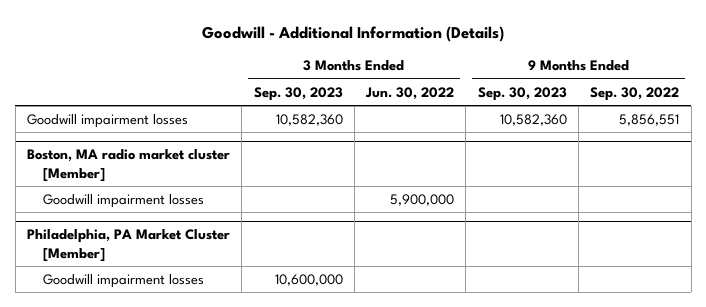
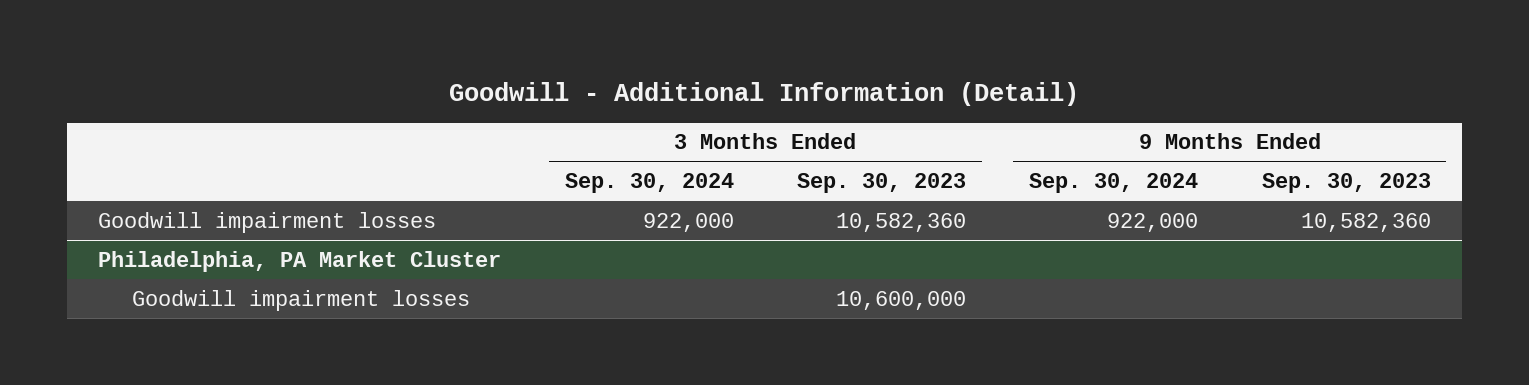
[202,25,505,42] Goodwill - Additional Information (Details) -> [449,81,1080,106] Goodwill - Additional Information (Detail)
[365,86,455,100] Jun. 30, 2022 -> none
[590,86,680,101] Sep. 30, 2022 -> none
none -> [564,173,734,194] Sep. 30, 2024
none -> [1029,173,1199,194] Sep. 30, 2024
[26,149,230,182] Boston, MA radio market cluster [Member] -> none
[42,194,204,209] Goodwill impairment losses -> none
[26,229,230,262] Philadelphia, PA Market Cluster [Member] -> [98,250,502,272] Philadelphia, PA Market Cluster

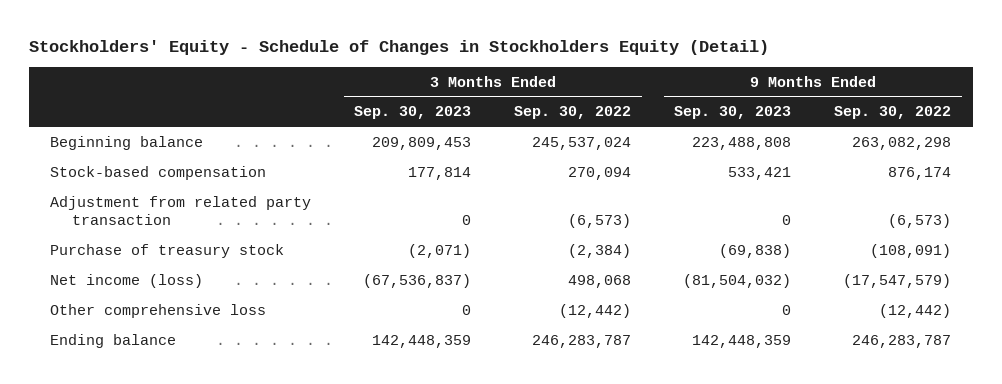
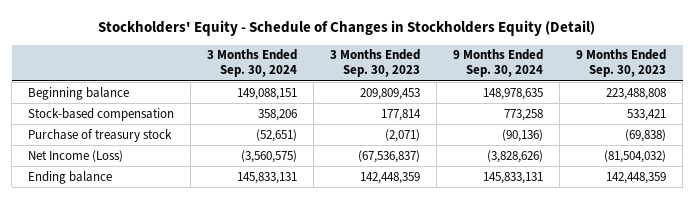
[514,106,632,120] Sep. 30, 2022 -> none
[834,106,952,120] Sep. 30, 2022 -> none
none -> [207,49,298,78] 3 Months Ended Sep. 30, 2024
none -> [453,49,544,78] 9 Months Ended Sep. 30, 2024
[50,195,312,225] Adjustment from related party transaction -> none
[50,303,267,318] Other comprehensive loss -> none
[50,273,204,288] Net income (loss) -> [28,149,124,162] Net Income (Loss)

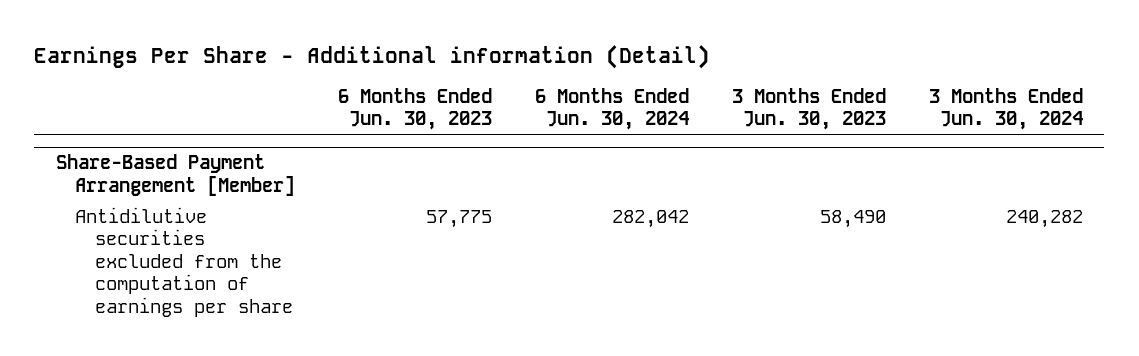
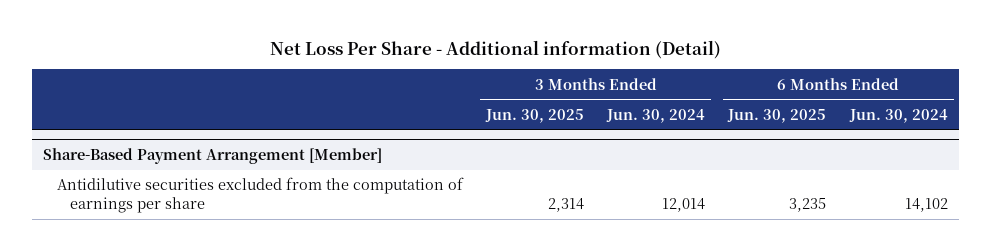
[34,44,711,69] Earnings Per Share - Additional information (Detail) -> [269,39,721,59] Net Loss Per Share - Additional information (Detail)
[338,88,493,131] 6 Months Ended Jun. 30, 2023 -> none
[731,88,886,131] 3 Months Ended Jun. 30, 2023 -> none
none -> [484,108,584,123] Jun. 30, 2025
none -> [727,108,827,123] Jun. 30, 2025
[612,210,690,229] 282,042 -> [904,198,948,213] 14,102
[1005,210,1083,229] 240,282 -> [662,198,706,213] 12,014

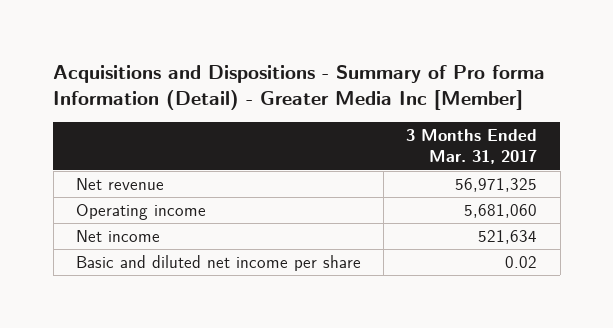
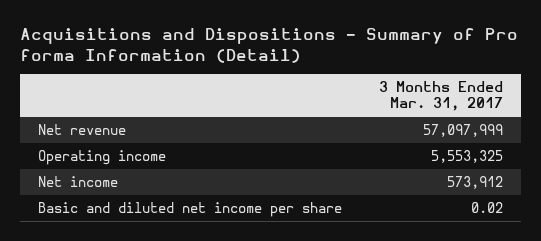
[53,65,546,111] Acquisitions and Dispositions - Summary of Pro forma Information (Detail) - Greater Media Inc [Member] -> [19,28,518,64] Acquisitions and Dispositions - Summary of Pro forma Information (Detail)
[455,178,538,193] 56,971,325 -> [422,123,503,137] 57,097,999
[464,204,538,219] 5,681,060 -> [430,149,503,163] 5,553,325
[478,230,538,245] 521,634 -> [446,175,503,189] 573,912

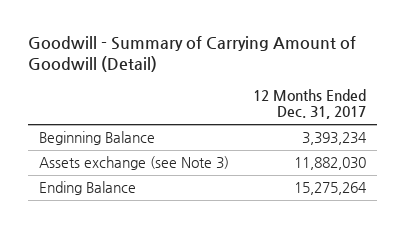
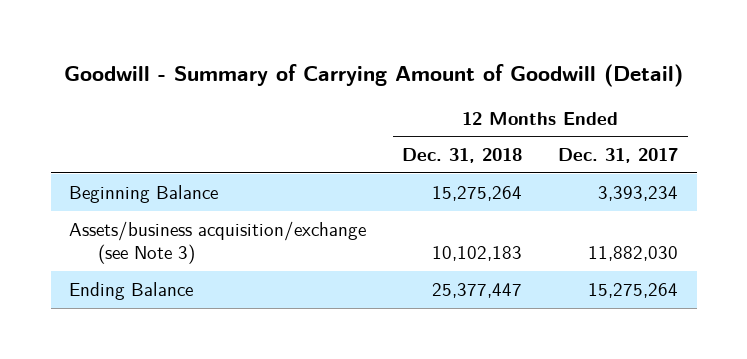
none -> [402,148,523,164] Dec. 31, 2018
[39,156,230,171] Assets exchange (see Note 3) -> [68,221,366,265] Assets/business acquisition/exchange (see Note 3)

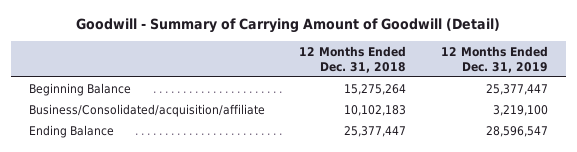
[558,148,679,164] Dec. 31, 2017 -> none
none -> [441,45,549,73] 12 Months Ended Dec. 31, 2019
[68,221,366,265] Assets/business acquisition/exchange (see Note 3) -> [28,103,265,117] Business/Consolidated/acquisition/affiliate

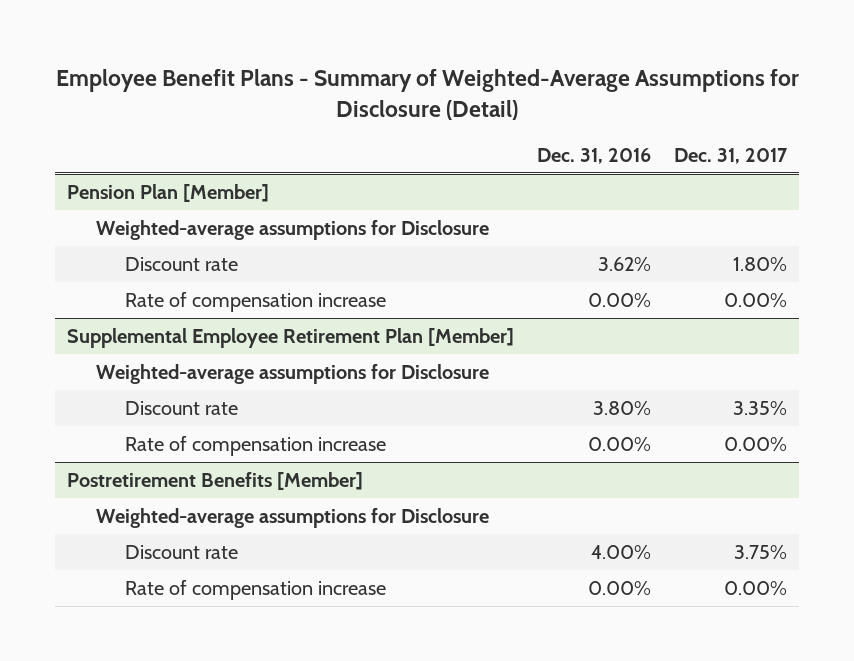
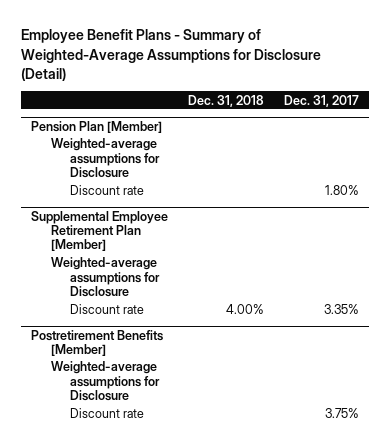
[536,147,651,164] Dec. 31, 2016 -> none
none -> [187,94,264,107] Dec. 31, 2018
[125,291,387,312] Rate of compensation increase -> none
[125,435,387,456] Rate of compensation increase -> none
[125,579,387,600] Rate of compensation increase -> none

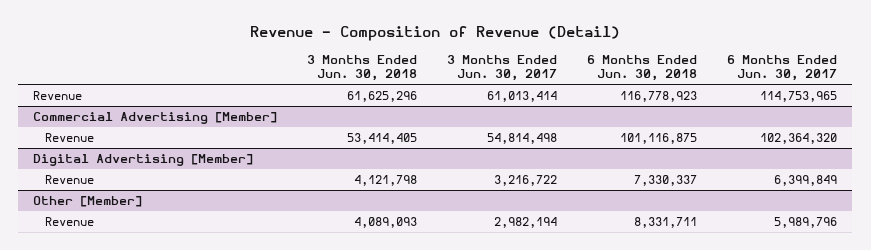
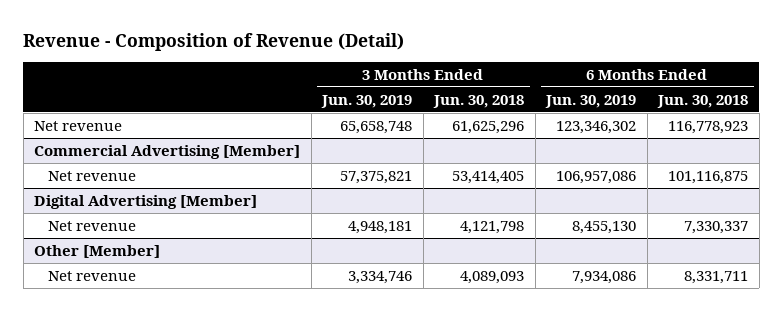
[447,55,558,82] 3 Months Ended Jun. 30, 2017 -> none
[727,55,838,82] 6 Months Ended Jun. 30, 2017 -> none
none -> [321,94,413,108] Jun. 30, 2019
none -> [545,94,637,108] Jun. 30, 2019
[33,91,83,101] Revenue -> [34,120,123,131] Net revenue
[44,133,94,143] Revenue -> [48,170,137,181] Net revenue
[44,175,94,185] Revenue -> [48,220,137,231] Net revenue
[44,217,94,227] Revenue -> [48,270,137,281] Net revenue

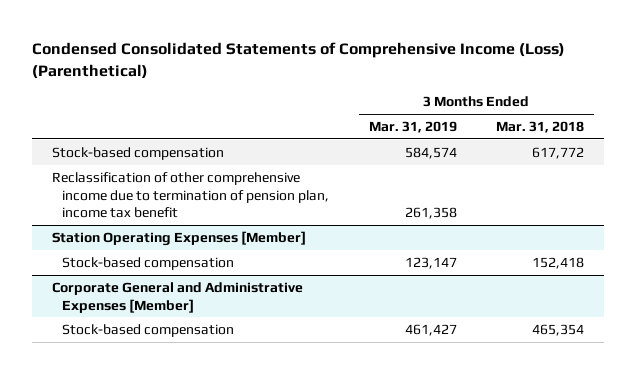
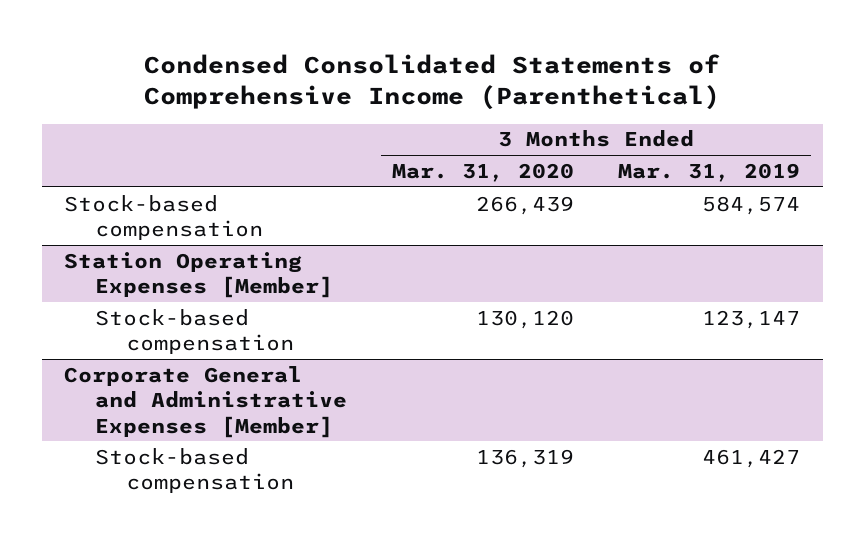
[32,41,566,79] Condensed Consolidated Statements of Comprehensive Income (Loss) (Parenthetical) -> [144,53,721,110] Condensed Consolidated Statements of Comprehensive Income (Parenthetical)
[496,120,585,133] Mar. 31, 2018 -> none
none -> [391,162,574,182] Mar. 31, 2020
[52,171,330,219] Reclassification of other comprehensive income due to termination of pension plan, income tax benefit -> none

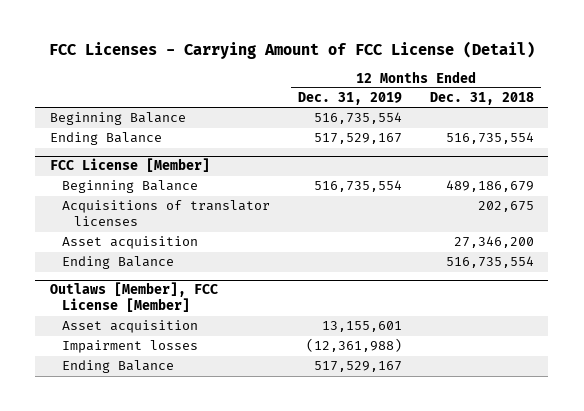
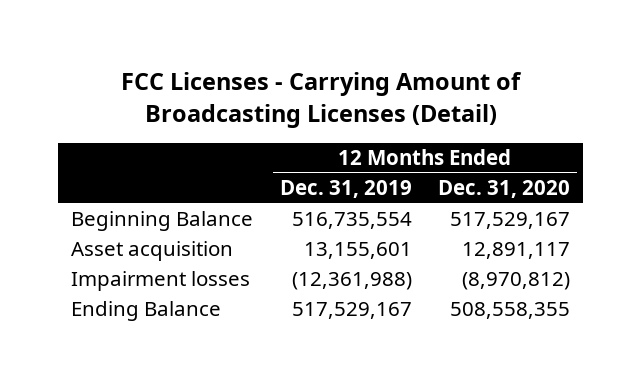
[48,41,535,60] FCC Licenses - Carrying Amount of FCC License (Detail) -> [120,72,522,129] FCC Licenses - Carrying Amount of Broadcasting Licenses (Detail)
[430,92,535,106] Dec. 31, 2018 -> none
none -> [438,180,571,199] Dec. 31, 2020
[49,132,162,146] Ending Balance -> none
[49,158,210,173] FCC License [Member] -> none
[61,180,198,194] Beginning Balance -> none
[61,200,270,227] Acquisitions of translator licenses -> none
[61,236,198,250] Asset acquisition -> none
[61,256,174,270] Ending Balance -> none
[49,282,218,313] Outlaws [Member], FCC License [Member] -> none

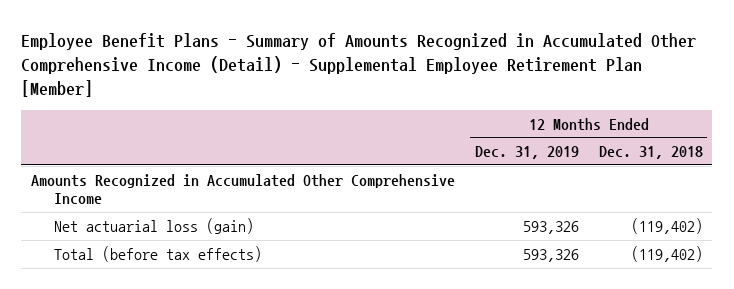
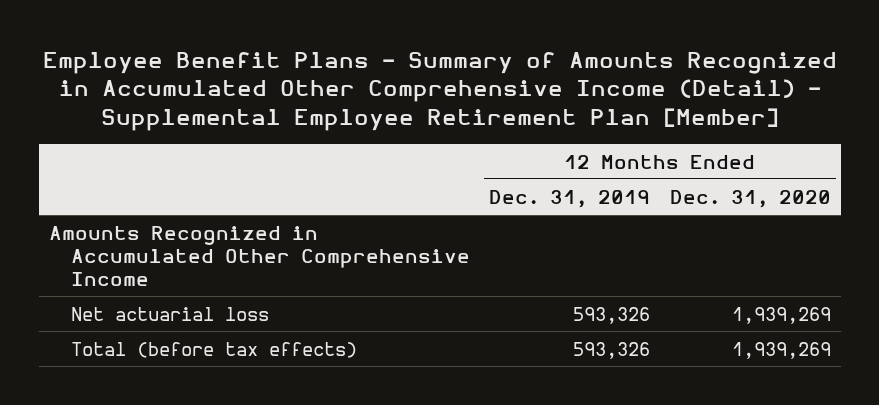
[598,146,703,160] Dec. 31, 2018 -> none
none -> [669,189,831,208] Dec. 31, 2020
[53,217,254,234] Net actuarial loss (gain) -> [70,306,269,321] Net actuarial loss

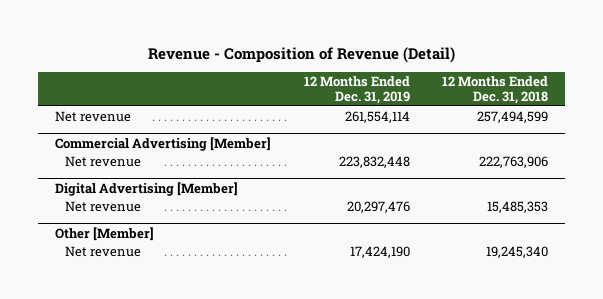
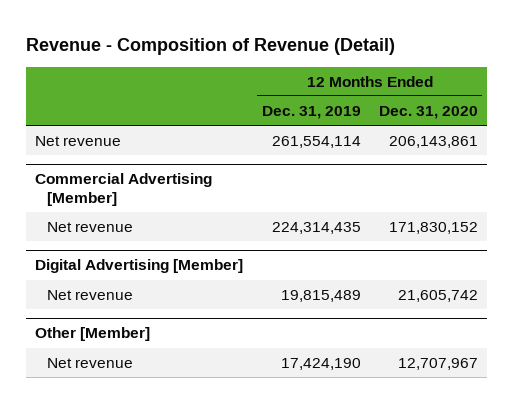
[442,75,549,105] 12 Months Ended Dec. 31, 2018 -> none
none -> [378,105,478,119] Dec. 31, 2020
[338,156,410,169] 223,832,448 -> [271,222,361,235] 224,314,435
[346,201,410,214] 20,297,476 -> [280,290,361,303] 19,815,489

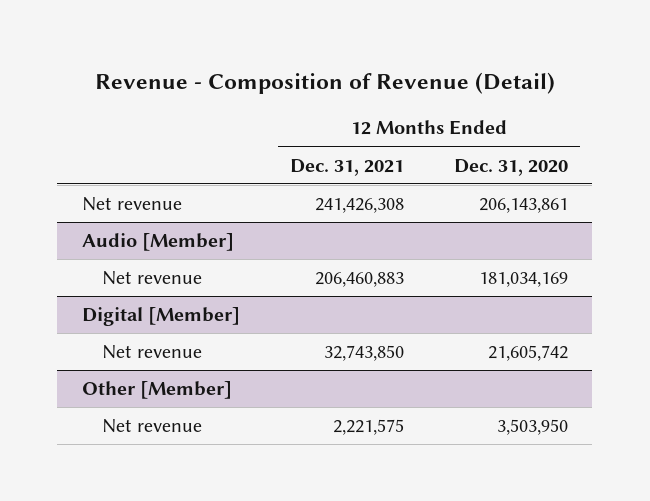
[261,105,361,119] Dec. 31, 2019 -> none
none -> [289,158,404,176] Dec. 31, 2021
[35,173,213,207] Commercial Advertising [Member] -> none
none -> [82,233,235,252] Audio [Member]
[388,222,478,235] 171,830,152 -> [478,272,568,288] 181,034,169
[35,259,244,274] Digital Advertising [Member] -> [82,307,241,327] Digital [Member]
[397,358,478,371] 12,707,967 -> [496,419,568,436] 3,503,950

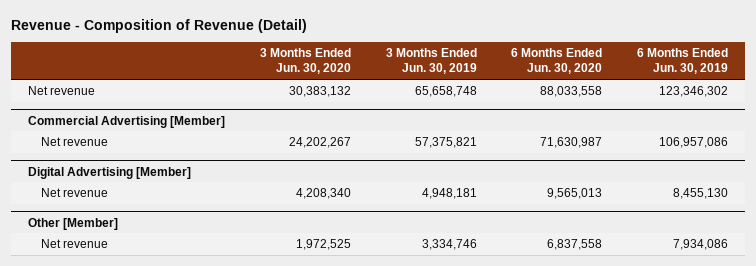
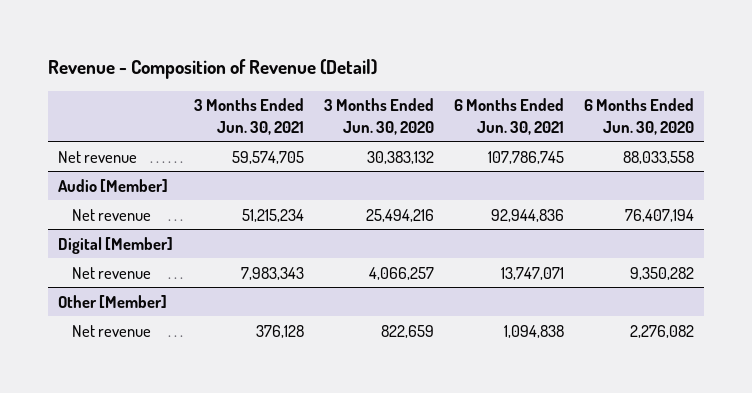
[385,48,477,75] 3 Months Ended Jun. 30, 2019 -> none
[636,48,728,75] 6 Months Ended Jun. 30, 2019 -> none
none -> [193,98,304,135] 3 Months Ended Jun. 30, 2021
none -> [453,98,564,135] 6 Months Ended Jun. 30, 2021
[28,115,226,128] Commercial Advertising [Member] -> none
none -> [58,178,169,192] Audio [Member]
[289,136,352,148] 24,202,267 -> [365,208,434,222] 25,494,216
[540,136,603,148] 71,630,987 -> [624,208,694,222] 76,407,194
[28,166,192,179] Digital Advertising [Member] -> [58,236,174,254] Digital [Member]
[296,187,352,199] 4,208,340 -> [368,266,434,280] 4,066,257
[547,187,603,199] 9,565,013 -> [629,266,694,280] 9,350,282
[296,238,352,250] 1,972,525 -> [380,324,434,338] 822,659
[547,238,603,250] 6,837,558 -> [629,324,694,338] 2,276,082

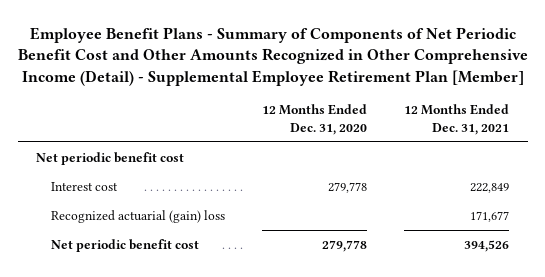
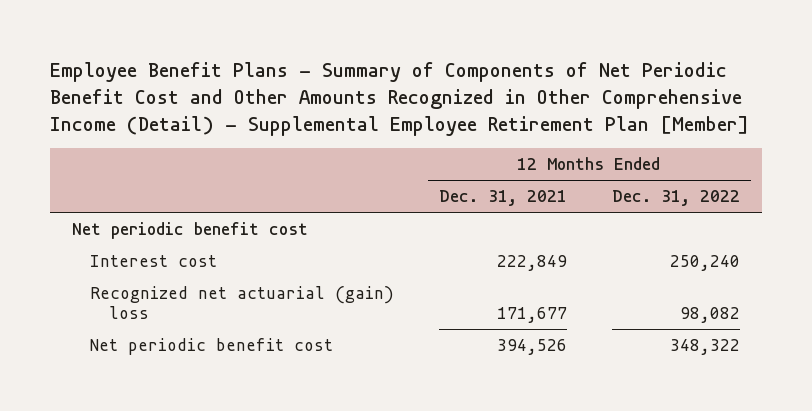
[261,104,367,135] 12 Months Ended Dec. 31, 2020 -> none
none -> [611,190,740,207] Dec. 31, 2022
[50,209,225,223] Recognized actuarial (gain) loss -> [90,285,395,320] Recognized net actuarial (gain) loss

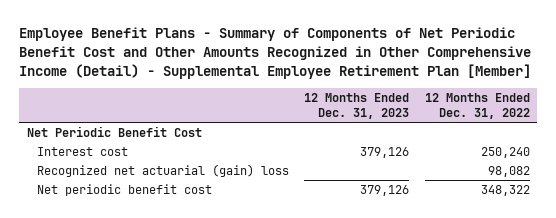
[439,190,568,207] Dec. 31, 2021 -> none
none -> [304,92,410,119] 12 Months Ended Dec. 31, 2023
[72,221,309,239] Net periodic benefit cost -> [26,125,202,137] Net Periodic Benefit Cost

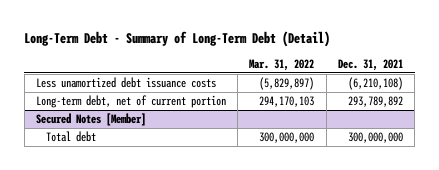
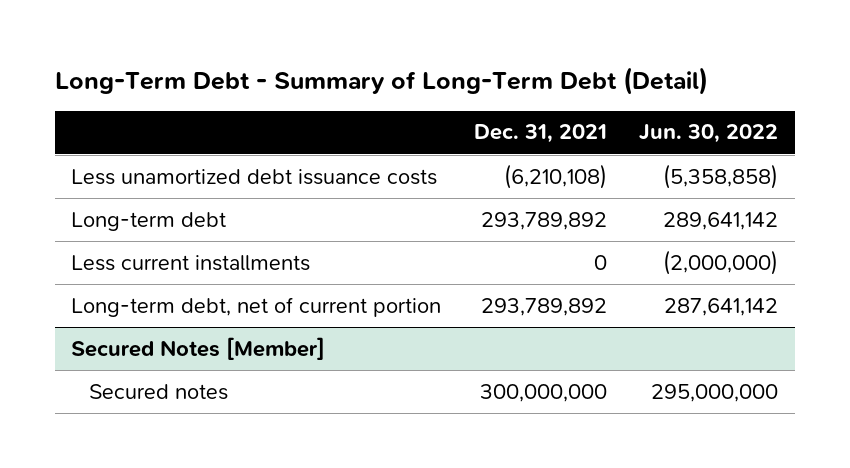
[249,58,315,71] Mar. 31, 2022 -> none
none -> [639,124,779,144] Jun. 30, 2022
none -> [71,211,227,231] Long-term debt
none -> [71,254,311,271] Less current installments
[45,131,96,143] Total debt -> [88,383,228,400] Secured notes

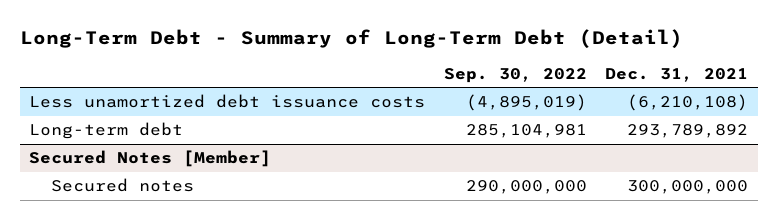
[639,124,779,144] Jun. 30, 2022 -> none
none -> [443,68,587,84] Sep. 30, 2022
[71,254,311,271] Less current installments -> none
[71,296,442,317] Long-term debt, net of current portion -> none

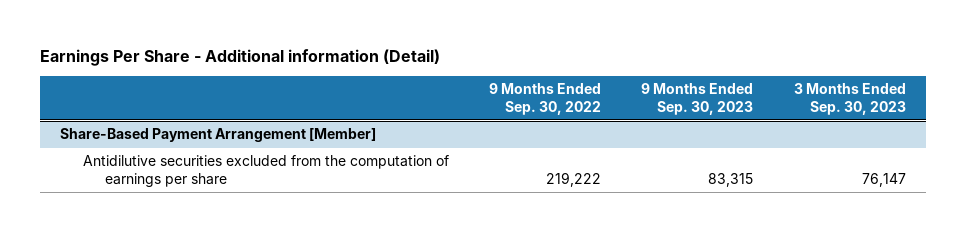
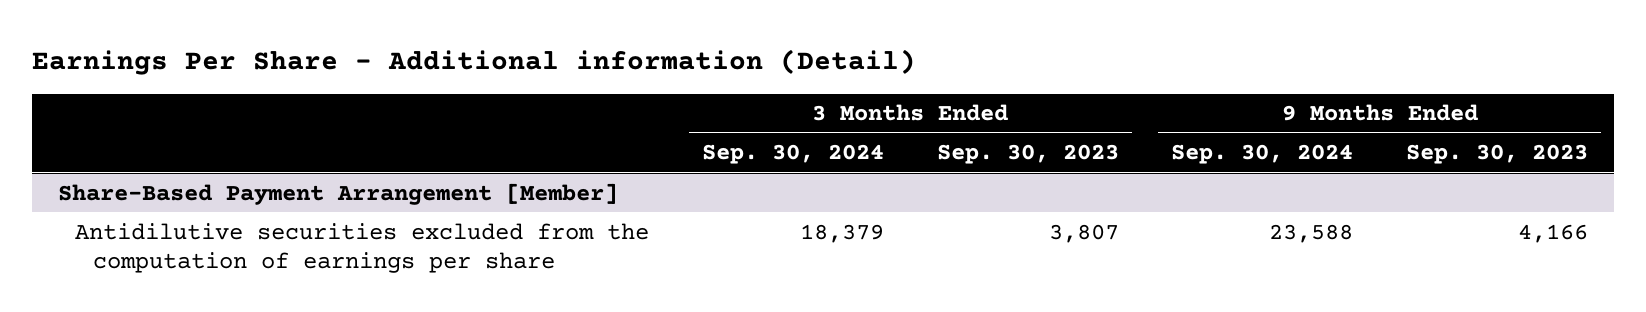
[489,83,602,115] 9 Months Ended Sep. 30, 2022 -> none
none -> [702,144,885,165] Sep. 30, 2024
none -> [1171,144,1354,165] Sep. 30, 2024
[708,172,754,187] 83,315 -> [1518,223,1589,243] 4,166
[861,172,906,187] 76,147 -> [1048,223,1119,243] 3,807

